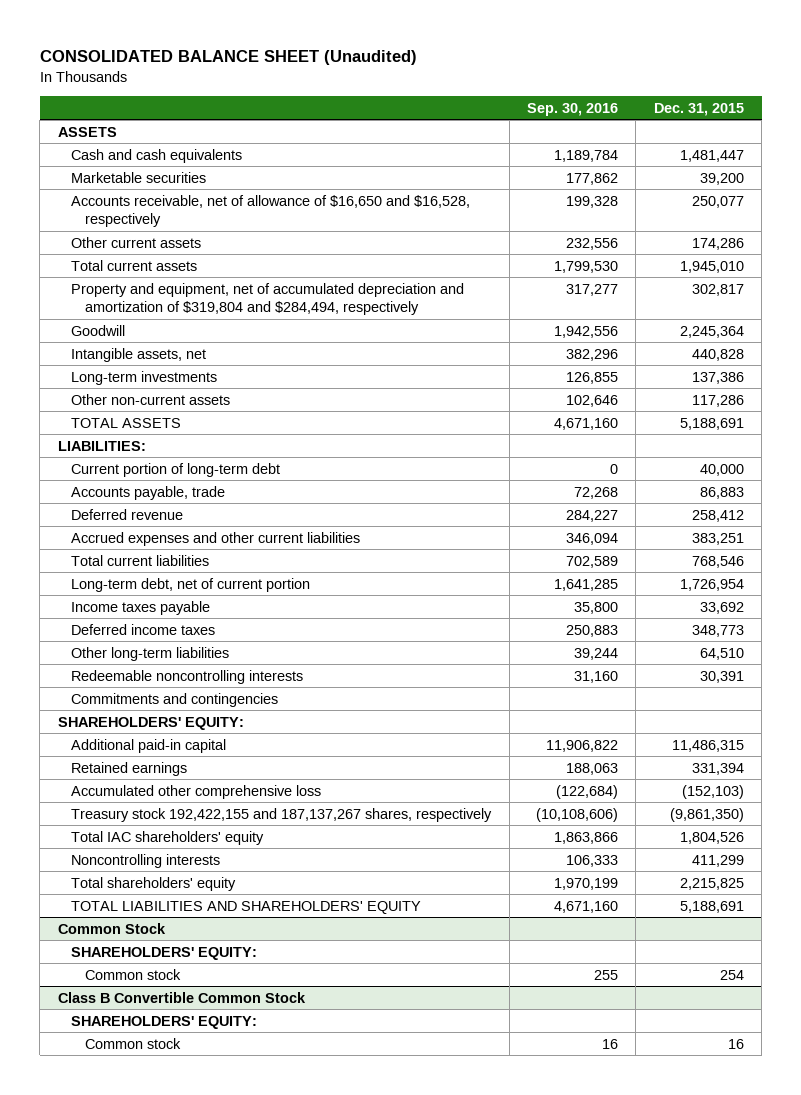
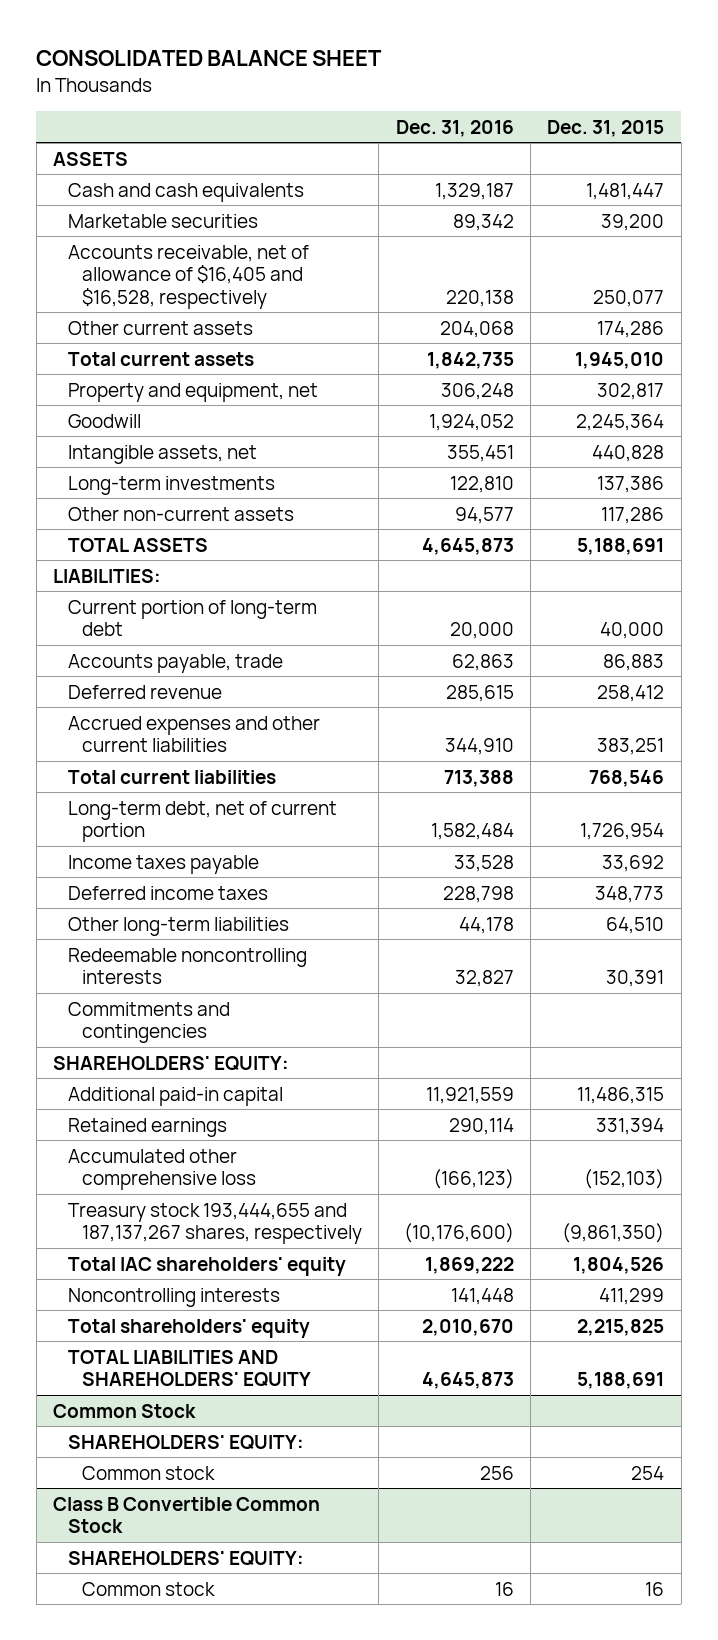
[39,50,417,66] CONSOLIDATED BALANCE SHEET (Unaudited) -> [36,50,383,67] CONSOLIDATED BALANCE SHEET
[526,102,618,116] Sep. 30, 2016 -> none
none -> [395,119,514,137] Dec. 31, 2016
[71,194,471,228] Accounts receivable, net of allowance of $16,650 and $16,528, respectively -> [67,244,309,309] Accounts receivable, net of allowance of $16,405 and $16,528, respectively
[71,282,465,316] Property and equipment, net of accumulated depreciation and amortization of $319,804 and $284,494, respectively -> [67,382,318,402] Property and equipment, net
[71,807,493,822] Treasury stock 192,422,155 and 187,137,267 shares, respectively -> [67,1202,363,1245] Treasury stock 193,444,655 and 187,137,267 shares, respectively

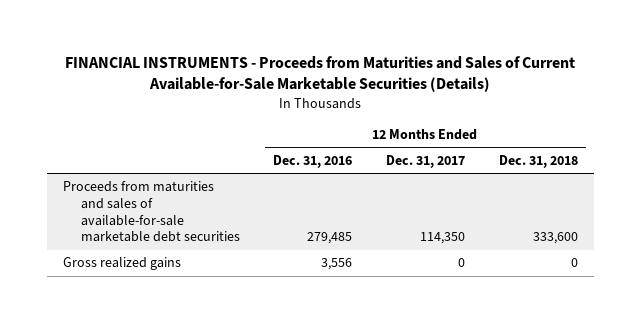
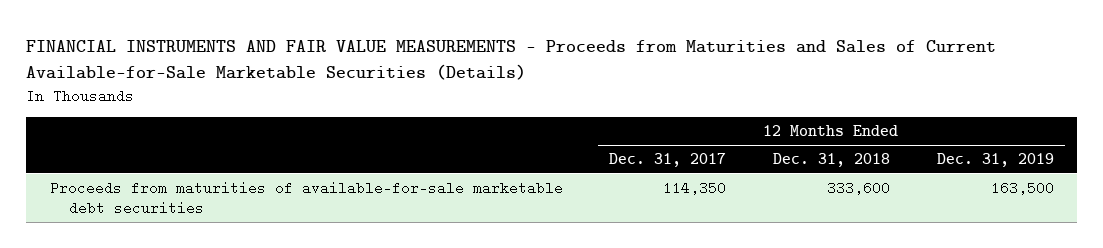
[65,56,576,93] FINANCIAL INSTRUMENTS - Proceeds from Maturities and Sales of Current Available-for-Sale Marketable Securities (Details) -> [26,40,997,81] FINANCIAL INSTRUMENTS AND FAIR VALUE MEASUREMENTS - Proceeds from Maturities and Sales of Current Available-for-Sale Marketable Securities (Details)
[273,154,353,168] Dec. 31, 2016 -> none
none -> [936,152,1054,167] Dec. 31, 2019
[63,257,182,271] Gross realized gains -> none
[63,181,240,243] Proceeds from maturities and sales of available-for-sale marketable debt securities -> [49,180,563,215] Proceeds from maturities of available-for-sale marketable debt securities

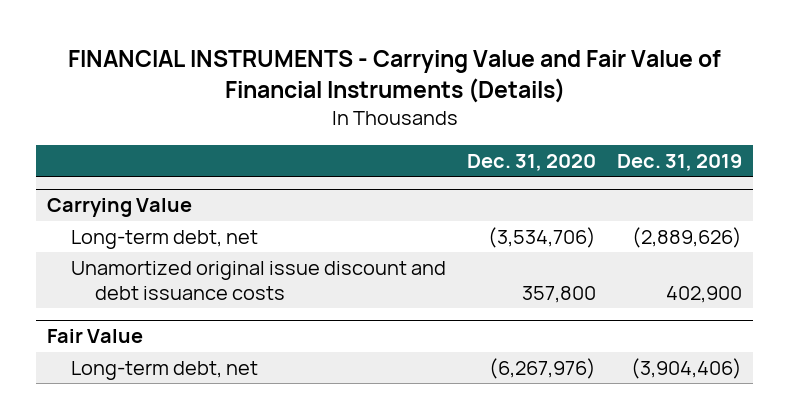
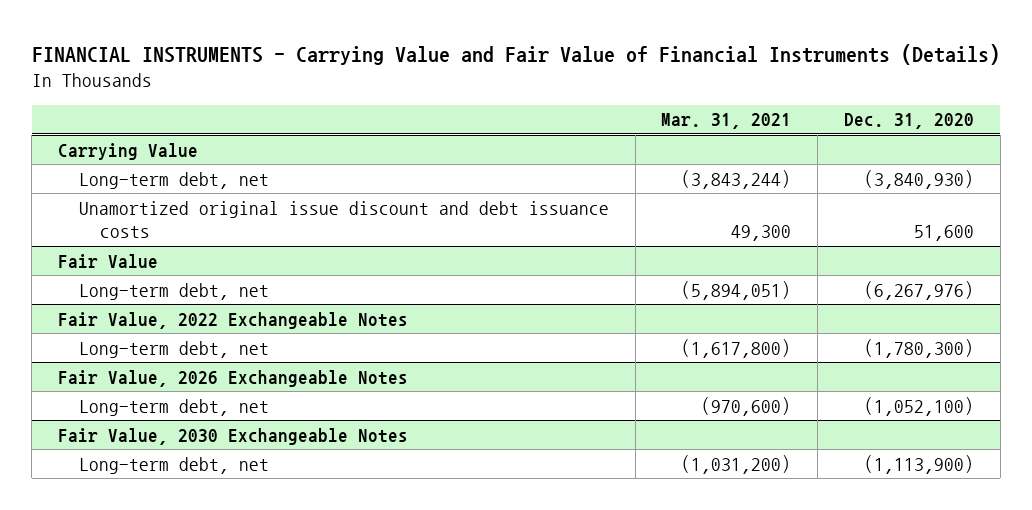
[617,153,743,171] Dec. 31, 2019 -> none
none -> [661,113,792,130] Mar. 31, 2021
[488,226,597,248] (3,534,706) -> [863,169,974,189] (3,840,930)
[522,285,597,303] 357,800 -> [913,225,974,242] 51,600
none -> [58,311,409,329] Fair Value, 2022 Exchangeable Notes
none -> [78,340,269,358] Long-term debt, net
none -> [58,369,409,387] Fair Value, 2026 Exchangeable Notes
none -> [78,398,269,416] Long-term debt, net
none -> [58,427,409,445] Fair Value, 2030 Exchangeable Notes
none -> [78,456,269,474] Long-term debt, net

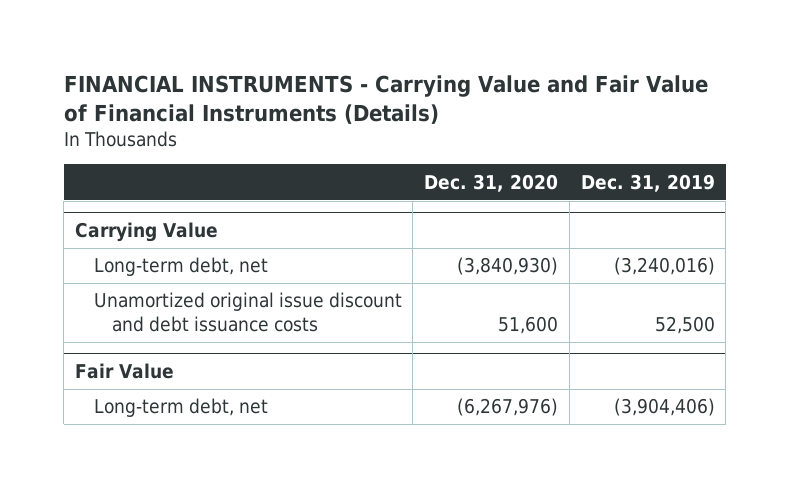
[661,113,792,130] Mar. 31, 2021 -> none
none -> [580,173,715,192] Dec. 31, 2019
[58,311,409,329] Fair Value, 2022 Exchangeable Notes -> none
[78,340,269,358] Long-term debt, net -> none
[58,369,409,387] Fair Value, 2026 Exchangeable Notes -> none
[78,398,269,416] Long-term debt, net -> none
[58,427,409,445] Fair Value, 2030 Exchangeable Notes -> none
[78,456,269,474] Long-term debt, net -> none

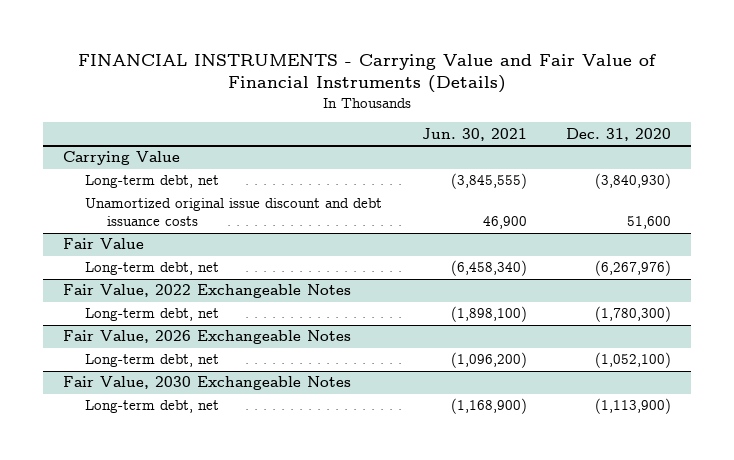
[580,173,715,192] Dec. 31, 2019 -> none
none -> [421,127,527,141] Jun. 30, 2021
none -> [63,284,352,299] Fair Value, 2022 Exchangeable Notes
none -> [85,308,220,322] Long-term debt, net
none -> [63,330,352,345] Fair Value, 2026 Exchangeable Notes
none -> [85,354,220,368] Long-term debt, net
none -> [63,376,352,391] Fair Value, 2030 Exchangeable Notes
none -> [85,400,220,414] Long-term debt, net

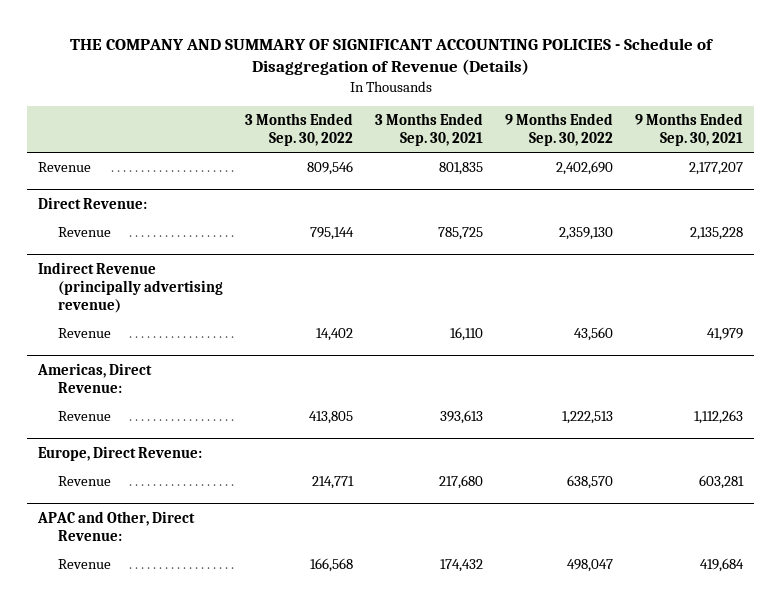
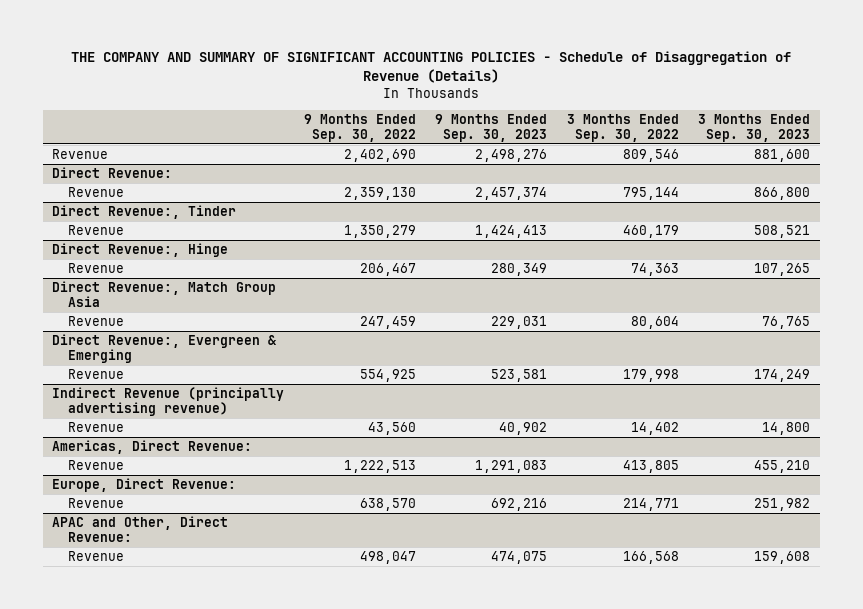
[374,113,483,147] 3 Months Ended Sep. 30, 2021 -> none
[635,113,744,147] 9 Months Ended Sep. 30, 2021 -> none
none -> [435,114,548,142] 9 Months Ended Sep. 30, 2023
none -> [698,114,811,142] 3 Months Ended Sep. 30, 2023
none -> [52,205,237,220] Direct Revenue:, Tinder
none -> [68,225,125,236] Revenue
none -> [52,243,229,258] Direct Revenue:, Hinge
none -> [68,263,125,274] Revenue
none -> [52,281,277,307] Direct Revenue:, Match Group Asia
none -> [68,316,125,327] Revenue
none -> [52,334,278,363] Direct Revenue:, Evergreen & Emerging
none -> [68,369,125,380] Revenue

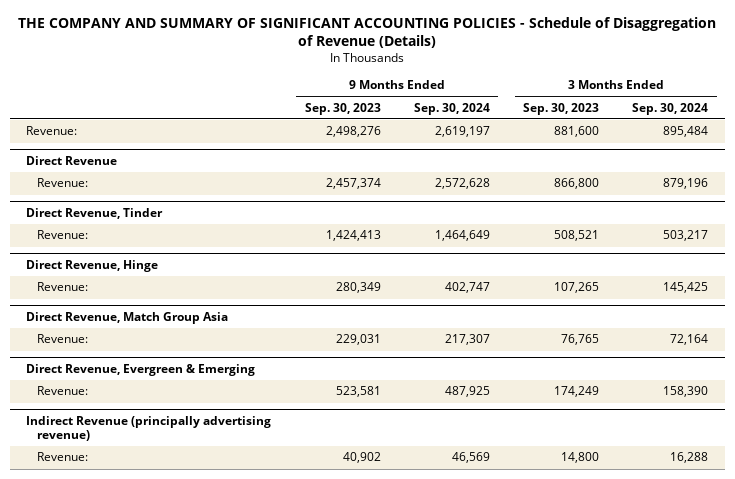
[303,114,416,142] 9 Months Ended Sep. 30, 2022 -> none
[566,114,679,142] 3 Months Ended Sep. 30, 2022 -> none
none -> [413,102,490,115] Sep. 30, 2024
none -> [632,102,709,115] Sep. 30, 2024
[52,149,109,160] Revenue -> [26,126,78,136] Revenue:
[52,167,173,179] Direct Revenue: -> [26,156,118,166] Direct Revenue
[68,187,125,198] Revenue -> [37,178,89,188] Revenue:
[52,205,237,220] Direct Revenue:, Tinder -> [26,208,164,220] Direct Revenue, Tinder
[68,225,125,236] Revenue -> [37,230,89,240] Revenue:
[52,243,229,258] Direct Revenue:, Hinge -> [26,260,159,273] Direct Revenue, Hinge
[68,263,125,274] Revenue -> [37,282,89,292] Revenue:
[52,281,277,307] Direct Revenue:, Match Group Asia -> [26,312,229,325] Direct Revenue, Match Group Asia
[68,316,125,327] Revenue -> [37,334,89,344] Revenue:
[52,334,278,363] Direct Revenue:, Evergreen & Emerging -> [26,364,256,377] Direct Revenue, Evergreen & Emerging
[68,369,125,380] Revenue -> [37,386,89,396] Revenue:
[52,440,253,455] Americas, Direct Revenue: -> none
[68,460,125,471] Revenue -> none
[52,478,237,493] Europe, Direct Revenue: -> none
[68,498,125,509] Revenue -> none
[52,516,229,542] APAC and Other, Direct Revenue: -> none
[68,551,125,562] Revenue -> none
[68,422,125,433] Revenue -> [37,452,89,462] Revenue:

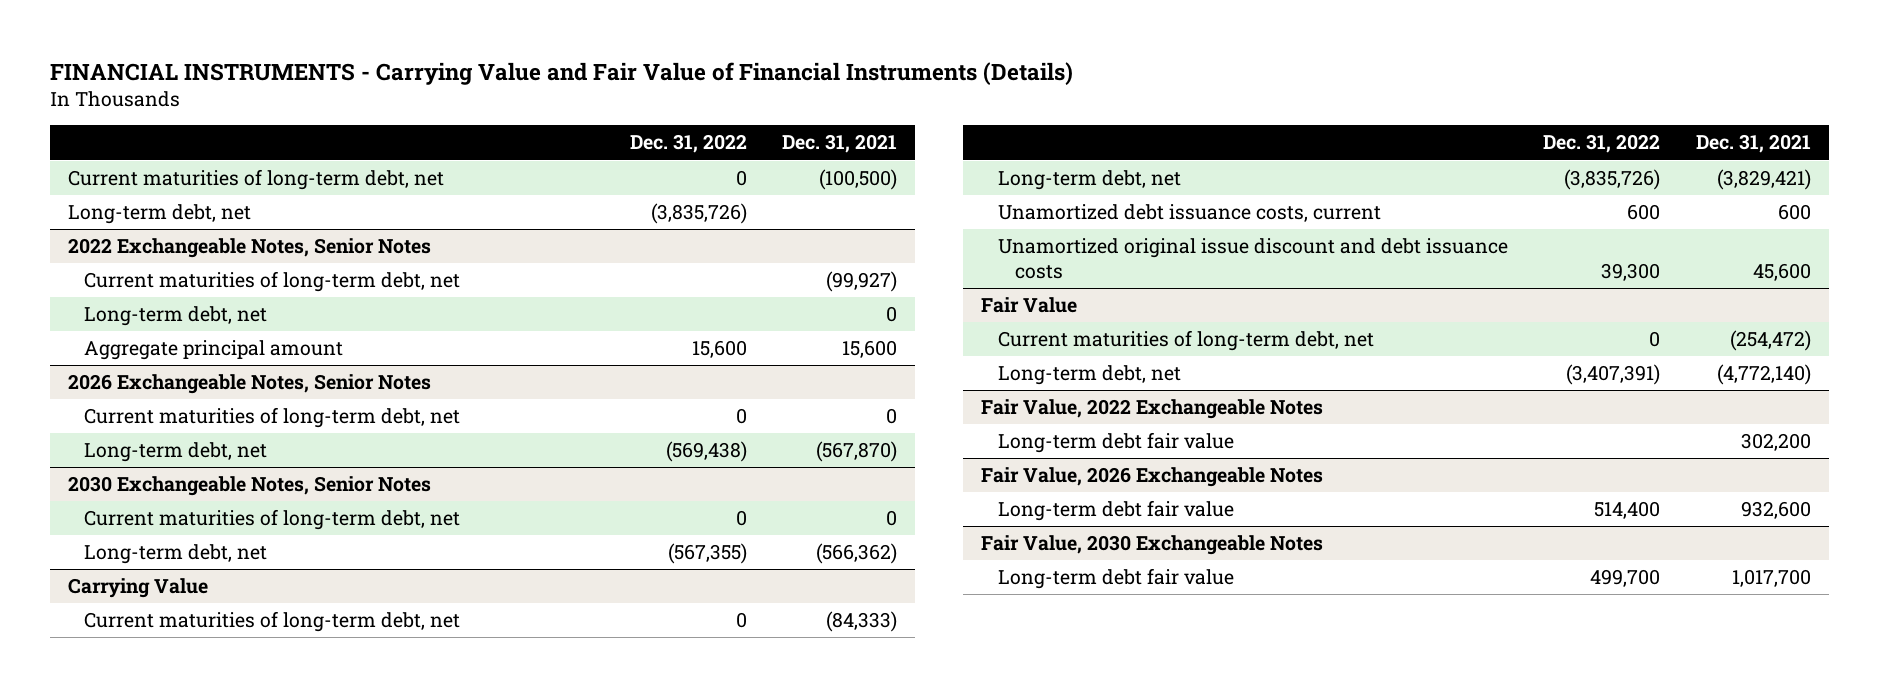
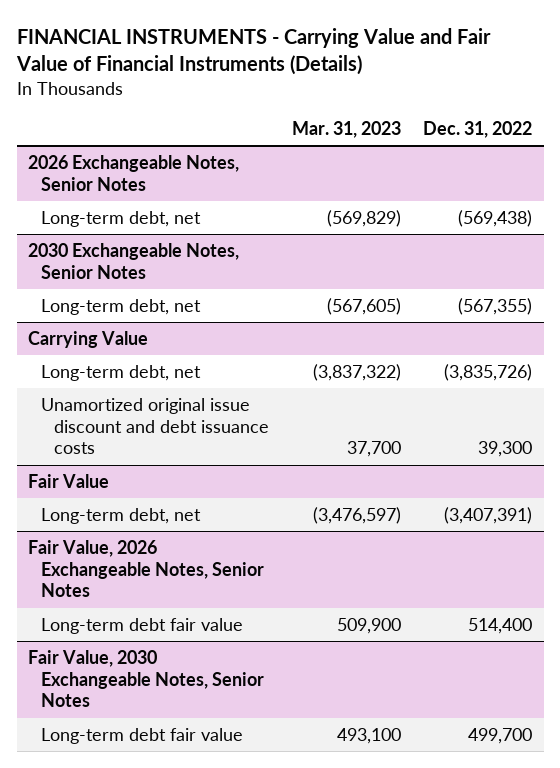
[782,134,898,154] Dec. 31, 2021 -> none
none -> [291,121,401,139] Mar. 31, 2023
[67,169,444,191] Current maturities of long-term debt, net -> none
[67,204,251,225] Long-term debt, net -> none
[67,238,431,259] 2022 Exchangeable Notes, Senior Notes -> none
[84,271,461,293] Current maturities of long-term debt, net -> none
[84,306,268,327] Long-term debt, net -> none
[84,340,344,361] Aggregate principal amount -> none
[84,407,461,429] Current maturities of long-term debt, net -> none
[84,509,461,531] Current maturities of long-term debt, net -> none
[84,611,461,633] Current maturities of long-term debt, net -> none
[998,204,1382,223] Unamortized debt issuance costs, current -> none
[998,330,1375,352] Current maturities of long-term debt, net -> none
[981,399,1324,420] Fair Value, 2022 Exchangeable Notes -> none
[998,432,1235,454] Long-term debt fair value -> none
[981,467,1324,488] Fair Value, 2026 Exchangeable Notes -> [28,539,264,598] Fair Value, 2026 Exchangeable Notes, Senior Notes
[981,535,1324,556] Fair Value, 2030 Exchangeable Notes -> [28,649,264,708] Fair Value, 2030 Exchangeable Notes, Senior Notes

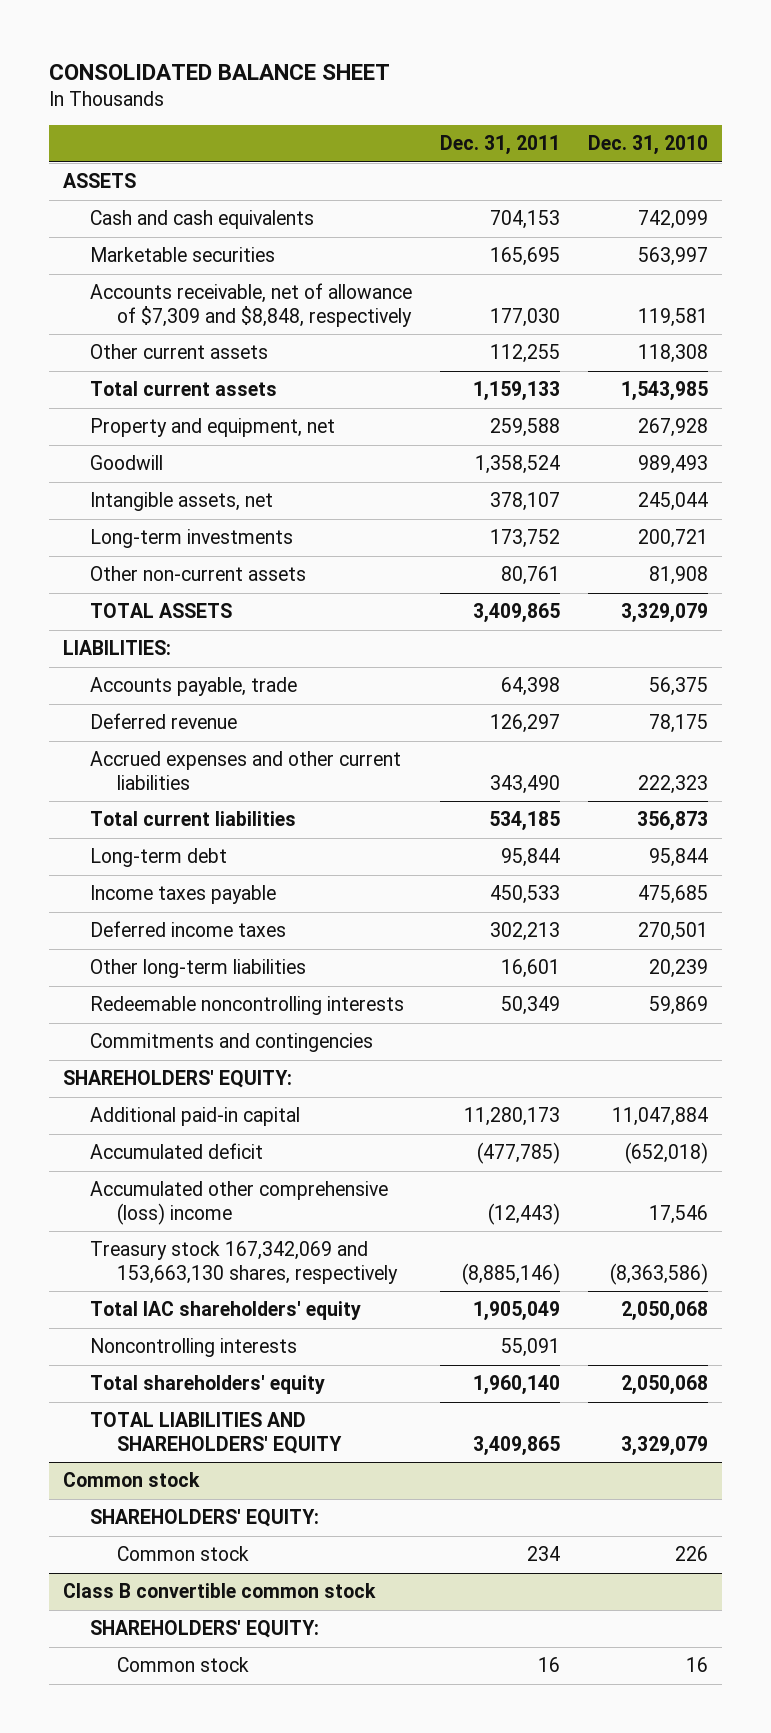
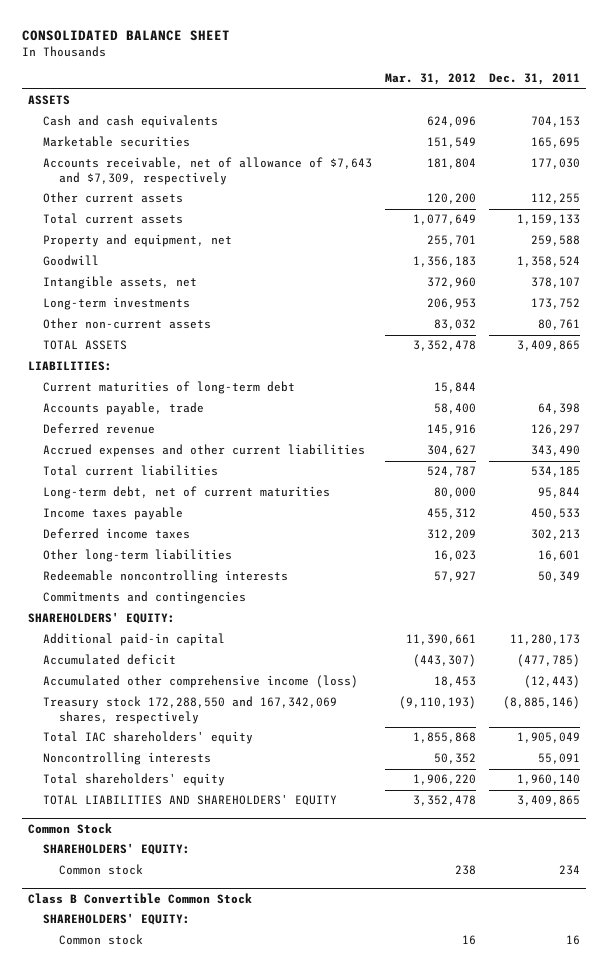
[587,135,708,156] Dec. 31, 2010 -> none
none -> [385,73,477,86] Mar. 31, 2012
[90,283,413,327] Accounts receivable, net of allowance of $7,309 and $8,848, respectively -> [43,157,373,185] Accounts receivable, net of allowance of $7,643 and $7,309, respectively
none -> [43,381,296,395] Current maturities of long-term debt
[90,848,228,868] Long-term debt -> [43,486,331,500] Long-term debt, net of current maturities
[90,1181,389,1225] Accumulated other comprehensive (loss) income -> [43,675,359,689] Accumulated other comprehensive income (loss)
[90,1241,399,1284] Treasury stock 167,342,069 and 153,663,130 shares, respectively -> [43,696,338,724] Treasury stock 172,288,550 and 167,342,069 shares, respectively
[63,1472,201,1488] Common stock -> [28,822,113,834] Common Stock
[63,1583,377,1599] Class B convertible common stock -> [28,892,253,904] Class B Convertible Common Stock

